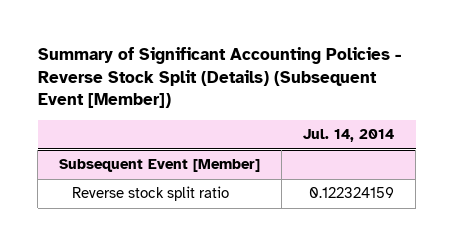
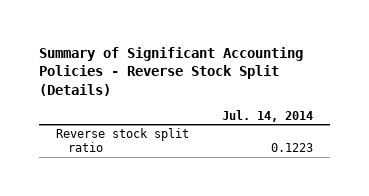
[37,47,401,109] Summary of Significant Accounting Policies - Reverse Stock Split (Details) (Subsequent Event [Member]) -> [39,46,304,96] Summary of Significant Accounting Policies - Reverse Stock Split (Details)
[59,159,261,173] Subsequent Event [Member] -> none
[309,187,395,199] 0.122324159 -> [270,143,313,153] 0.1223

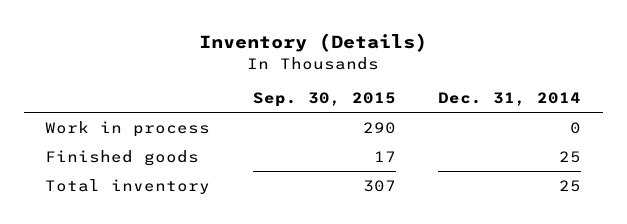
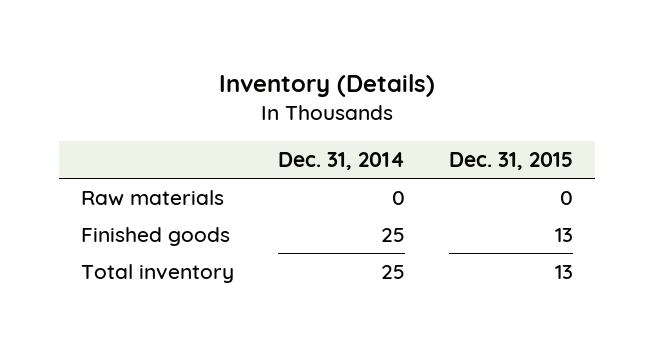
[252,92,396,108] Sep. 30, 2015 -> none
none -> [449,151,574,170] Dec. 31, 2015
[45,120,211,137] Work in process -> none
none -> [81,190,225,207] Raw materials

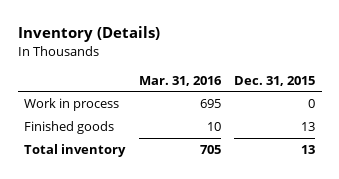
[278,151,406,170] Dec. 31, 2014 -> none
none -> [138,75,222,86] Mar. 31, 2016
[81,190,225,207] Raw materials -> none
none -> [24,98,120,112] Work in process

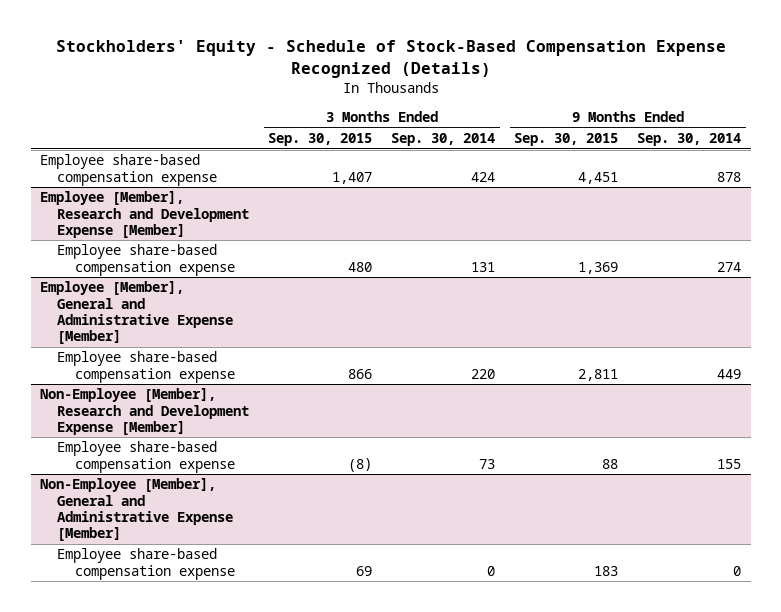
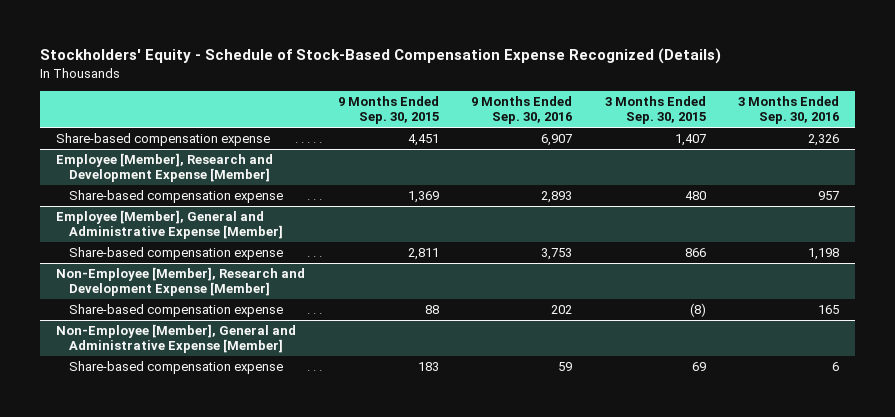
[391,133,496,147] Sep. 30, 2014 -> none
[637,133,742,147] Sep. 30, 2014 -> none
none -> [471,96,573,125] 9 Months Ended Sep. 30, 2016
none -> [738,96,840,125] 3 Months Ended Sep. 30, 2016
[40,154,218,186] Employee share-based compensation expense -> [56,133,271,147] Share-based compensation expense
[57,244,235,276] Employee share-based compensation expense -> [68,190,283,204] Share-based compensation expense
[57,351,235,383] Employee share-based compensation expense -> [68,247,283,261] Share-based compensation expense
[57,441,235,473] Employee share-based compensation expense -> [68,304,283,318] Share-based compensation expense
[57,548,235,580] Employee share-based compensation expense -> [68,361,283,375] Share-based compensation expense

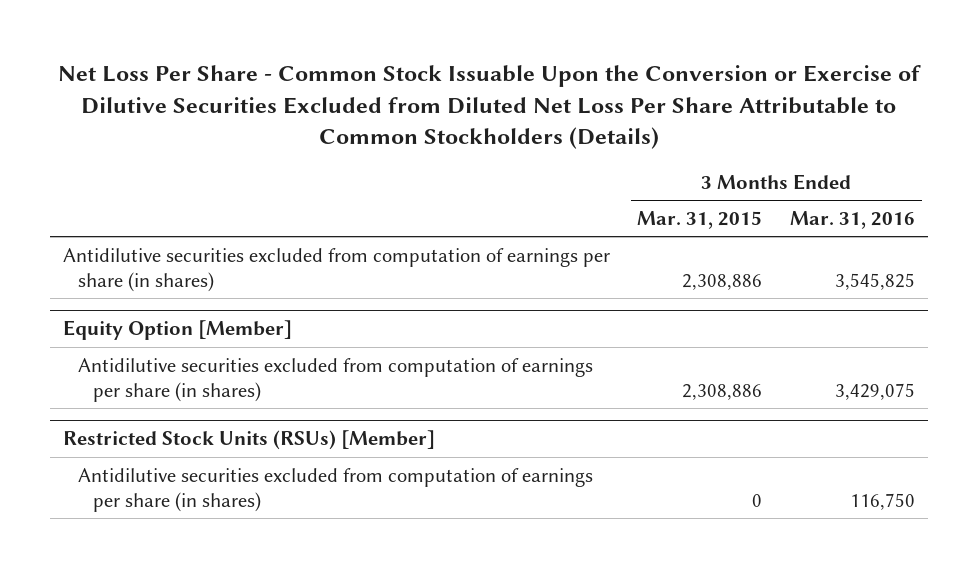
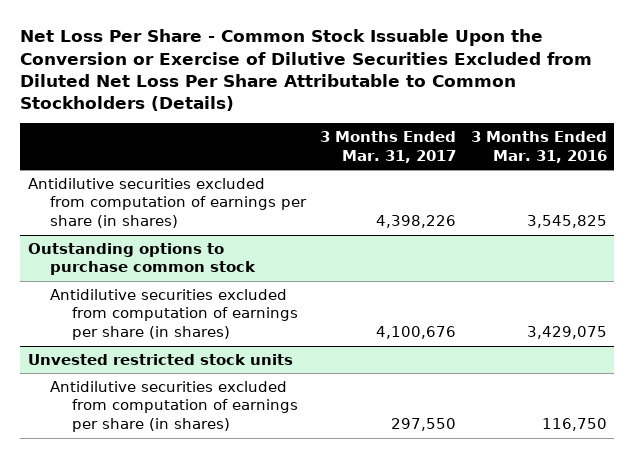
[637,210,763,229] Mar. 31, 2015 -> none
none -> [320,131,457,163] 3 Months Ended Mar. 31, 2017
[63,320,293,341] Equity Option [Member] -> [27,242,256,276] Outstanding options to purchase common stock
[63,430,436,451] Restricted Stock Units (RSUs) [Member] -> [27,353,293,365] Unvested restricted stock units

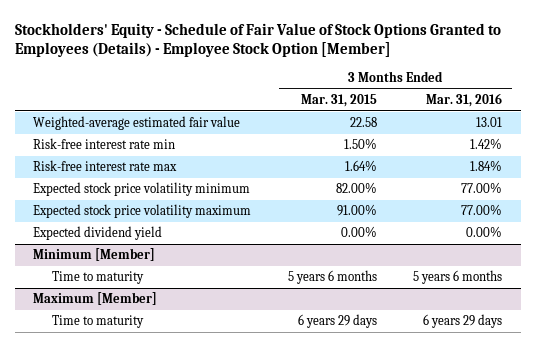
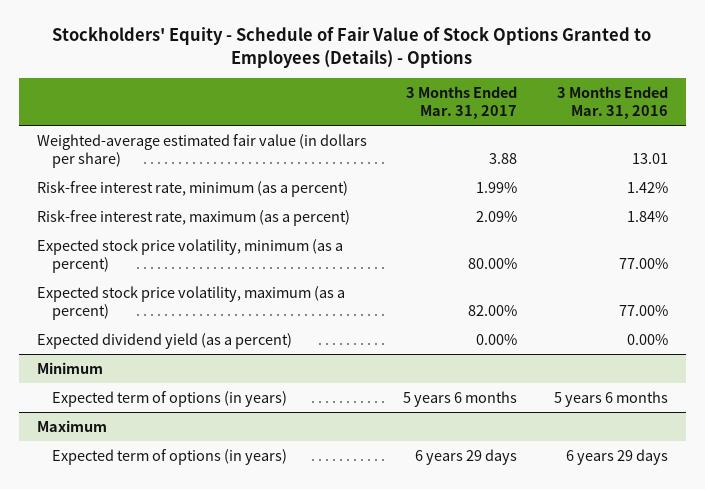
[14,22,501,58] Stockholders' Equity - Schedule of Fair Value of Stock Options Granted to Employees (Details) - Employee Stock Option [Member] -> [52,27,652,68] Stockholders' Equity - Schedule of Fair Value of Stock Options Granted to Employees (Details) - Options
[300,94,377,108] Mar. 31, 2015 -> none
none -> [406,85,518,119] 3 Months Ended Mar. 31, 2017
[33,116,241,131] Weighted-average estimated fair value -> [37,133,368,168] Weighted-average estimated fair value (in dollars per share)
[33,138,176,150] Risk-free interest rate min -> [37,180,349,197] Risk-free interest rate, minimum (as a percent)
[33,160,178,172] Risk-free interest rate max -> [37,209,351,226] Risk-free interest rate, maximum (as a percent)
[33,182,251,197] Expected stock price volatility minimum -> [37,238,344,273] Expected stock price volatility, minimum (as a percent)
[33,204,252,219] Expected stock price volatility maximum -> [37,285,346,320] Expected stock price volatility, maximum (as a percent)
[33,226,163,241] Expected dividend yield -> [37,332,293,349] Expected dividend yield (as a percent)
[33,248,156,262] Minimum [Member] -> [37,361,104,374] Minimum
[51,271,144,285] Time to maturity -> [51,390,287,407] Expected term of options (in years)
[33,292,158,306] Maximum [Member] -> [37,419,108,432] Maximum
[51,315,144,329] Time to maturity -> [51,448,287,465] Expected term of options (in years)

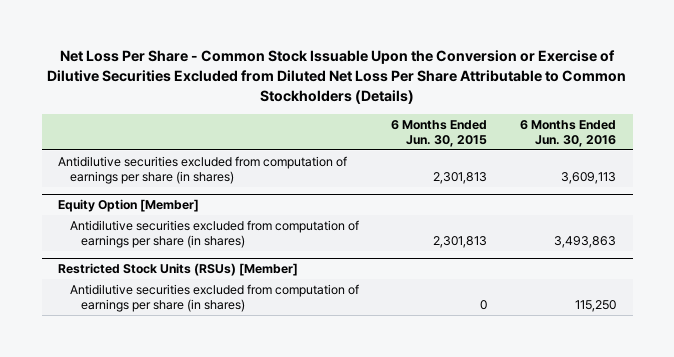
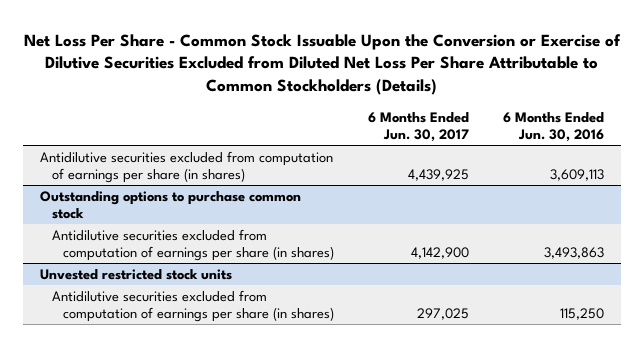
[391,119,488,147] 6 Months Ended Jun. 30, 2015 -> none
none -> [367,111,469,142] 6 Months Ended Jun. 30, 2017
[58,199,200,213] Equity Option [Member] -> [40,191,302,219] Outstanding options to purchase common stock
[58,263,299,277] Restricted Stock Units (RSUs) [Member] -> [40,269,233,281] Unvested restricted stock units

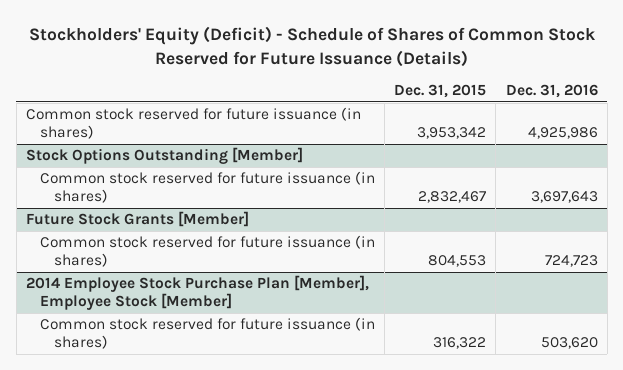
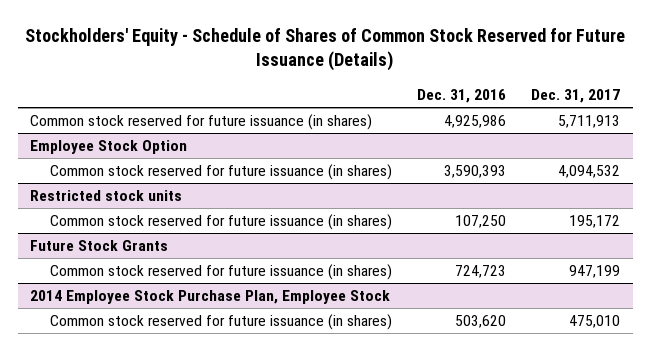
[28,25,596,67] Stockholders' Equity (Deficit) - Schedule of Shares of Common Stock Reserved for Future Issuance (Details) -> [25,27,626,72] Stockholders' Equity - Schedule of Shares of Common Stock Reserved for Future Issuance (Details)
[394,83,487,98] Dec. 31, 2015 -> none
none -> [531,89,621,104] Dec. 31, 2017
[25,147,303,165] Stock Options Outstanding [Member] -> [30,140,188,155] Employee Stock Option
[530,191,598,204] 3,697,643 -> [444,165,507,179] 3,590,393
none -> [30,190,183,202] Restricted stock units
none -> [50,214,393,231] Common stock reserved for future issuance (in shares)
[25,211,249,228] Future Stock Grants [Member] -> [30,240,169,252] Future Stock Grants
[25,275,369,311] 2014 Employee Stock Purchase Plan [Member], Employee Stock [Member] -> [30,290,391,305] 2014 Employee Stock Purchase Plan, Employee Stock

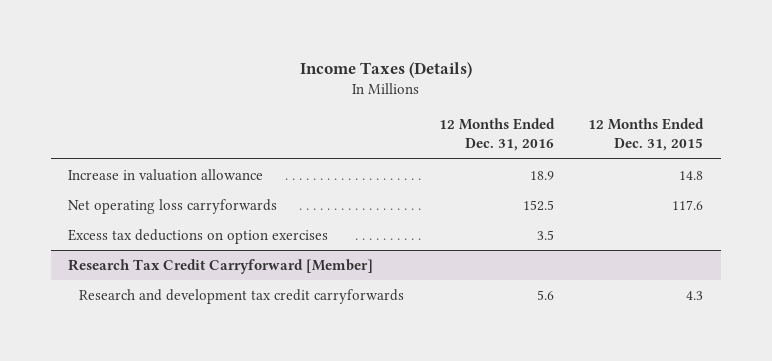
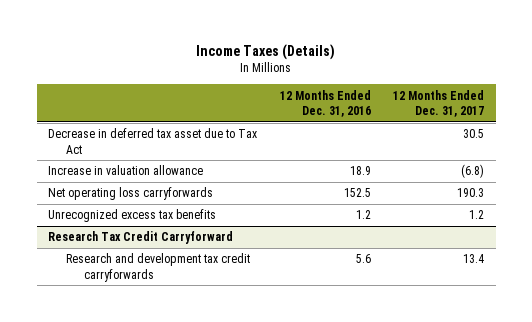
[588,118,705,152] 12 Months Ended Dec. 31, 2015 -> none
none -> [393,89,485,118] 12 Months Ended Dec. 31, 2017
none -> [48,128,258,154] Decrease in deferred tax asset due to Tax Act
[68,228,329,244] Excess tax deductions on option exercises -> none
none -> [48,209,217,223] Unrecognized excess tax benefits
[68,258,374,274] Research Tax Credit Carryforward [Member] -> [48,231,234,245] Research Tax Credit Carryforward

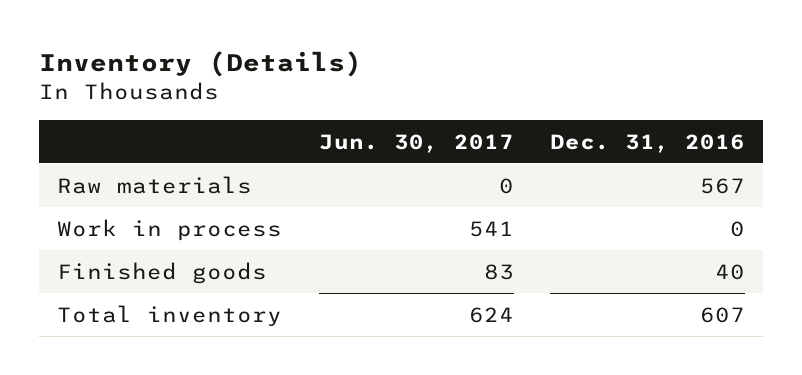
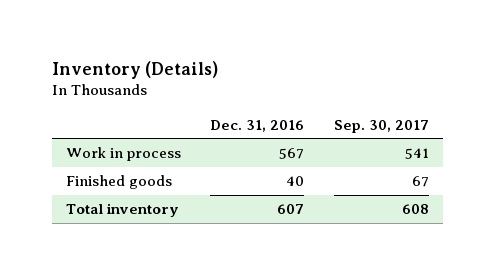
[318,133,514,153] Jun. 30, 2017 -> none
none -> [333,119,429,133] Sep. 30, 2017
[57,175,253,194] Raw materials -> none
[730,220,746,237] 0 -> [279,148,305,160] 567

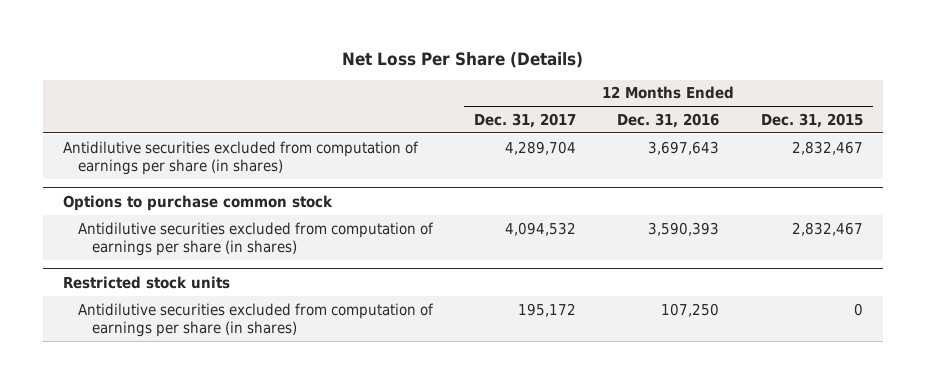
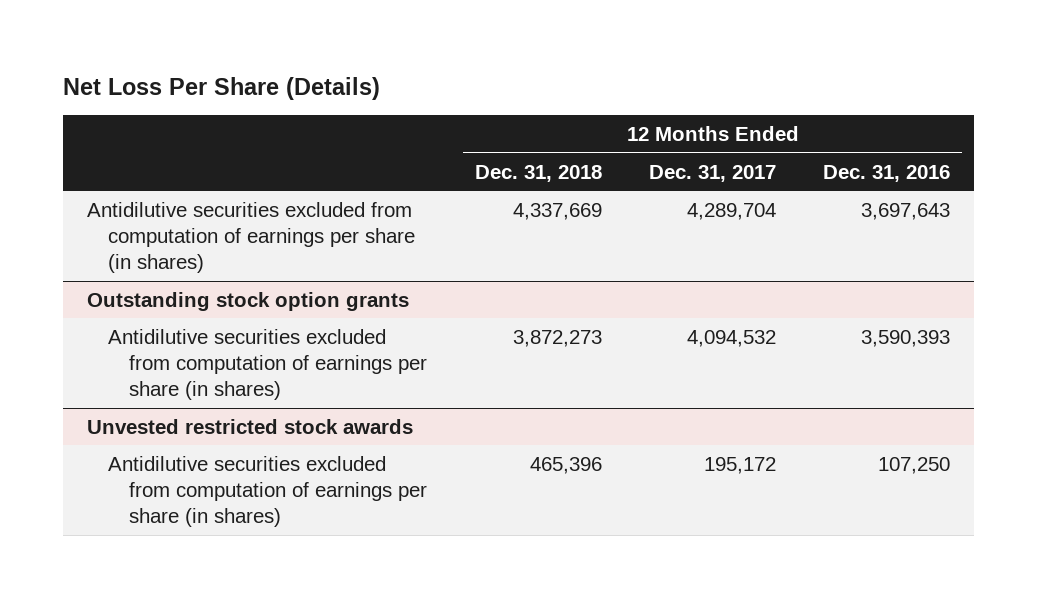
[760,112,863,128] Dec. 31, 2015 -> none
none -> [474,164,602,182] Dec. 31, 2018
[63,194,334,211] Options to purchase common stock -> [86,291,409,311] Outstanding stock option grants
[63,275,231,289] Restricted stock units -> [86,418,413,434] Unvested restricted stock awards

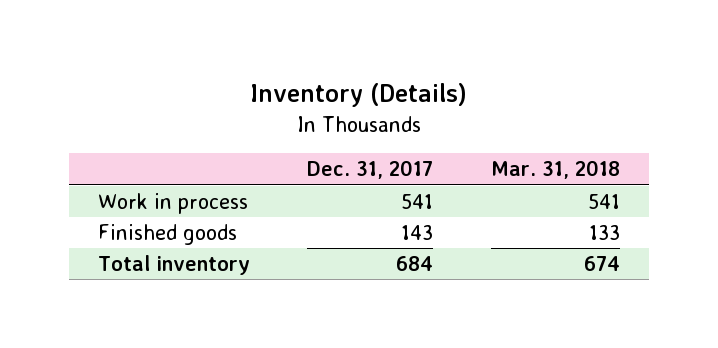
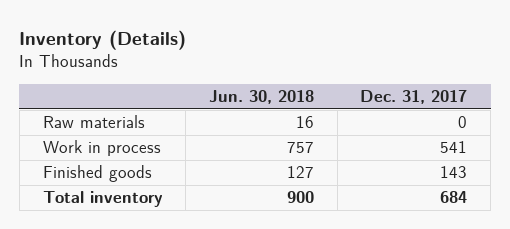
[490,160,620,180] Mar. 31, 2018 -> none
none -> [209,89,315,104] Jun. 30, 2018
none -> [42,115,145,129] Raw materials

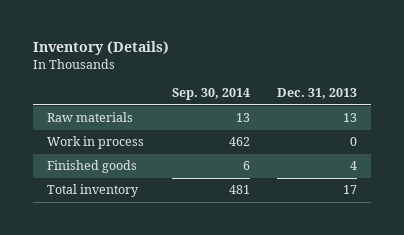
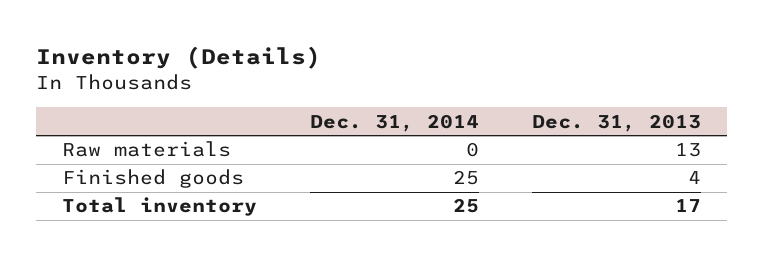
[171,88,250,101] Sep. 30, 2014 -> none
none -> [309,113,479,132] Dec. 31, 2014
[47,136,145,150] Work in process -> none

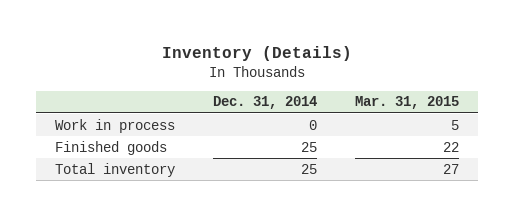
[531,113,701,132] Dec. 31, 2013 -> none
none -> [354,96,459,110] Mar. 31, 2015
[62,141,232,158] Raw materials -> none
none -> [55,118,176,133] Work in process

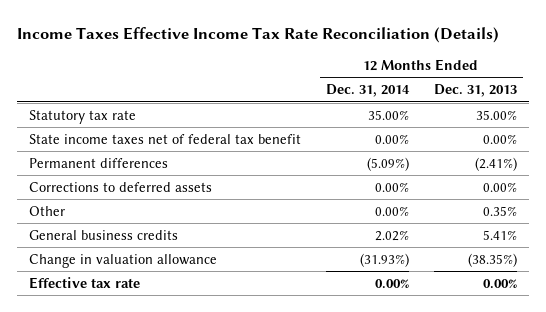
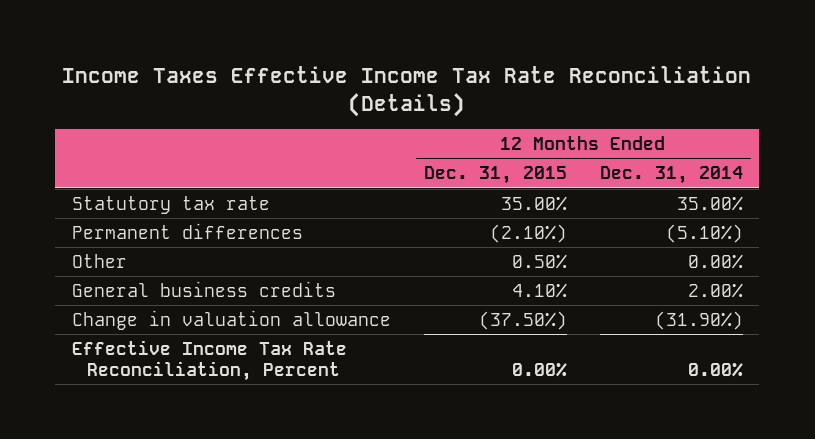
[433,84,517,98] Dec. 31, 2013 -> none
none -> [423,166,567,185] Dec. 31, 2015
[29,133,302,144] State income taxes net of federal tax benefit -> none
[29,181,213,192] Corrections to deferred assets -> none
[366,156,409,171] (5.09%) -> [665,223,743,243] (5.10%)
[374,229,409,241] 2.02% -> [687,282,743,298] 2.00%
[359,252,409,267] (31.93%) -> [654,310,743,330] (31.90%)
[29,276,141,289] Effective tax rate -> [71,339,347,381] Effective Income Tax Rate Reconciliation, Percent

